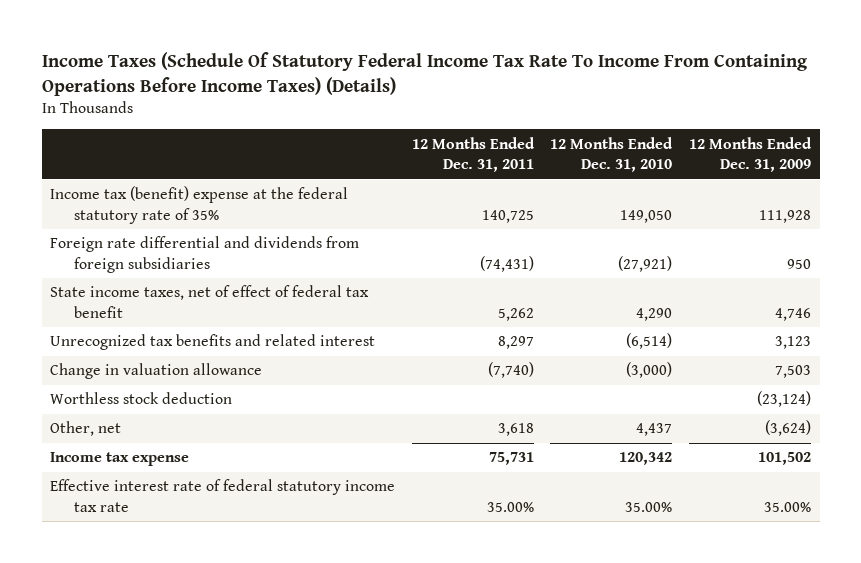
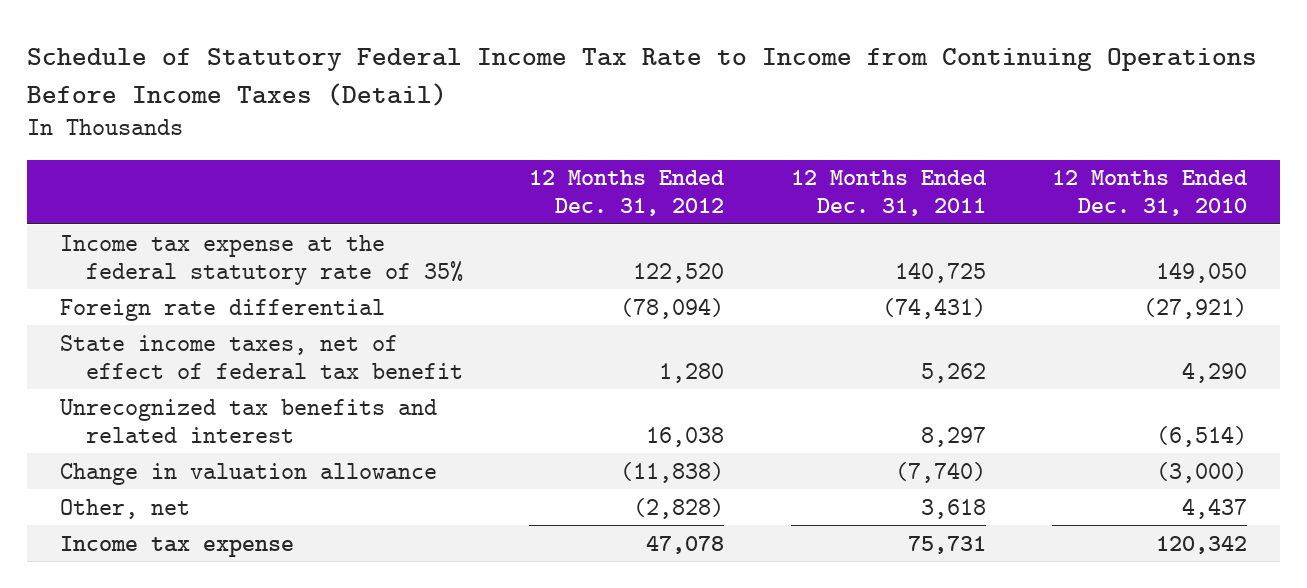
[41,51,808,96] Income Taxes (Schedule Of Statutory Federal Income Tax Rate To Income From Containing Operations Before Income Taxes) (Details) -> [27,47,1258,106] Schedule of Statutory Federal Income Tax Rate to Income from Continuing Operations Before Income Taxes (Detail)
[689,136,813,173] 12 Months Ended Dec. 31, 2009 -> none
none -> [529,170,726,217] 12 Months Ended Dec. 31, 2012
[49,186,348,224] Income tax (benefit) expense at the federal statutory rate of 35% -> [60,234,464,285] Income tax expense at the federal statutory rate of 35%
[49,236,359,273] Foreign rate differential and dividends from foreign subsidiaries -> [60,298,386,321] Foreign rate differential
[49,392,232,405] Worthless stock deduction -> none
[49,479,395,512] Effective interest rate of federal statutory income tax rate -> none

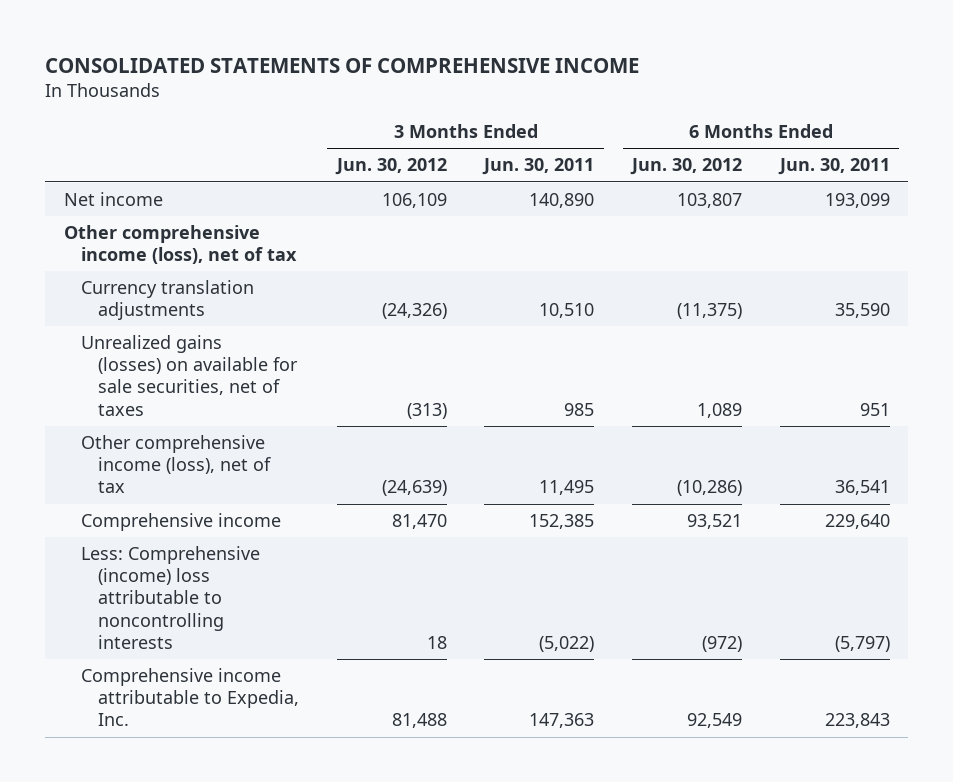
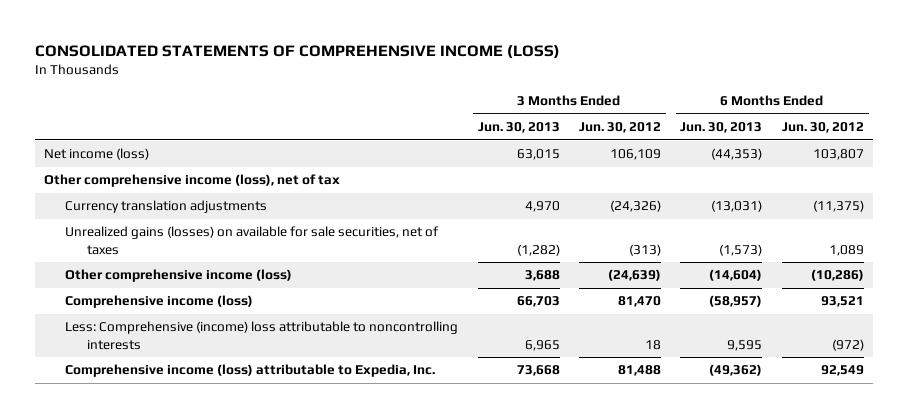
[44,57,639,73] CONSOLIDATED STATEMENTS OF COMPREHENSIVE INCOME -> [34,44,560,59] CONSOLIDATED STATEMENTS OF COMPREHENSIVE INCOME (LOSS)
[482,158,595,176] Jun. 30, 2011 -> none
[777,158,890,176] Jun. 30, 2011 -> none
none -> [477,122,560,134] Jun. 30, 2013
none -> [680,122,763,134] Jun. 30, 2013
[63,192,163,207] Net income -> [44,148,150,161] Net income (loss)
[80,435,272,494] Other comprehensive income (loss), net of tax -> [65,269,293,283] Other comprehensive income (loss)
[80,513,281,532] Comprehensive income -> [65,295,254,309] Comprehensive income (loss)
[80,668,300,727] Comprehensive income attributable to Expedia, Inc. -> [65,364,436,378] Comprehensive income (loss) attributable to Expedia, Inc.

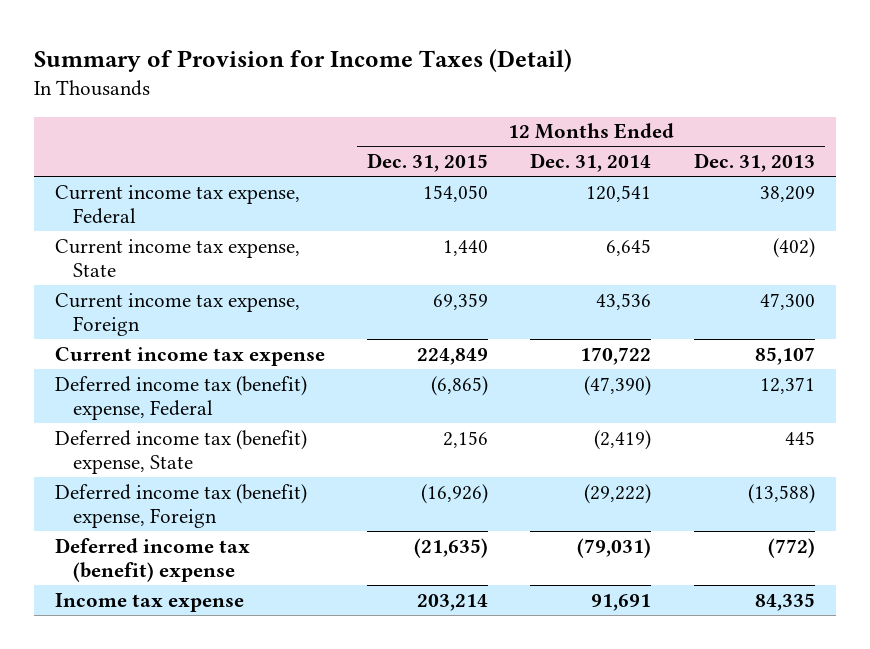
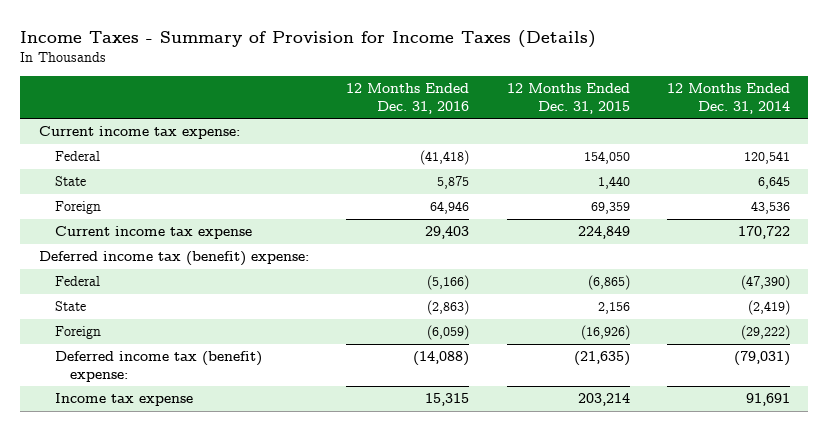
[33,48,572,72] Summary of Provision for Income Taxes (Detail) -> [20,29,597,48] Income Taxes - Summary of Provision for Income Taxes (Details)
[693,153,815,173] Dec. 31, 2013 -> none
none -> [346,83,470,114] 12 Months Ended Dec. 31, 2016
none -> [39,126,241,140] Current income tax expense:
[55,184,301,225] Current income tax expense, Federal -> [54,151,100,162] Federal
[55,238,301,278] Current income tax expense, State -> [54,176,86,187] State
[55,292,301,337] Current income tax expense, Foreign -> [54,201,101,215] Foreign
none -> [39,251,310,267] Deferred income tax (benefit) expense:
[55,375,308,421] Deferred income tax (benefit) expense, Federal -> [54,276,100,287] Federal
[55,429,308,475] Deferred income tax (benefit) expense, State -> [54,301,86,312] State
[55,483,308,529] Deferred income tax (benefit) expense, Foreign -> [54,326,101,340] Foreign
[55,537,251,583] Deferred income tax (benefit) expense -> [54,351,262,382] Deferred income tax (benefit) expense:

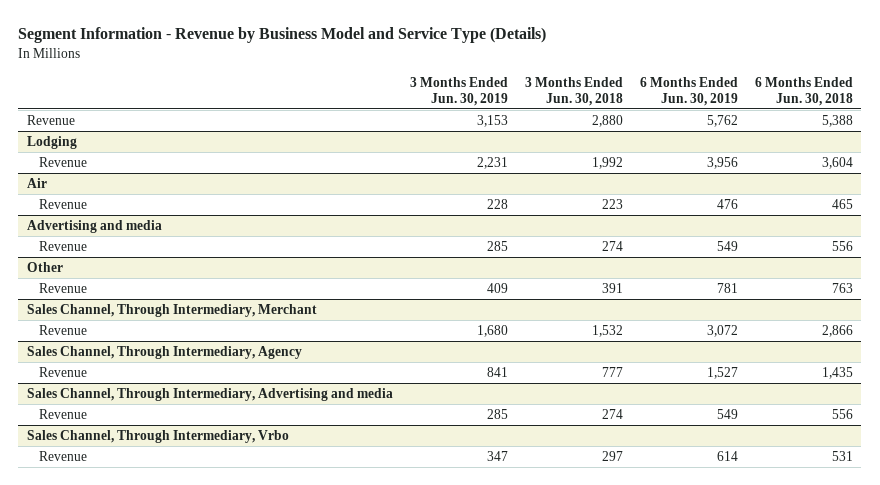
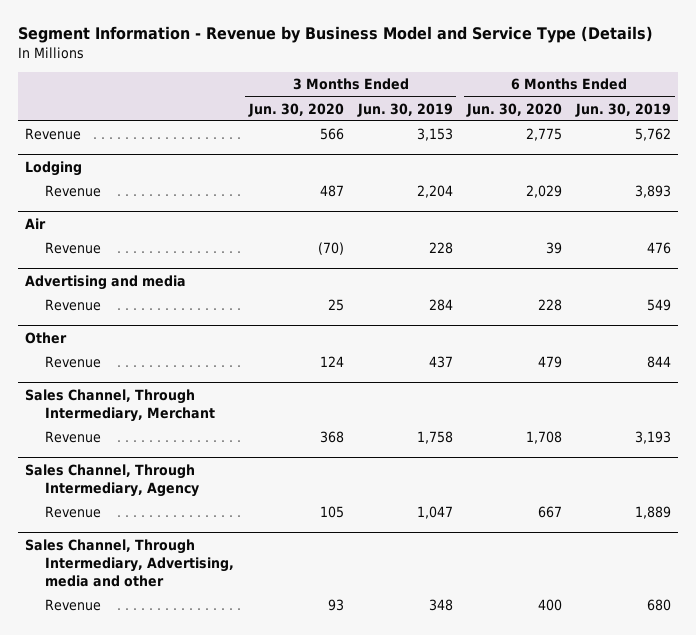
[524,76,623,106] 3 Months Ended Jun. 30, 2018 -> none
[754,76,853,106] 6 Months Ended Jun. 30, 2018 -> none
none -> [247,102,344,117] Jun. 30, 2020
none -> [466,102,563,117] Jun. 30, 2020
[476,156,508,169] 2,231 -> [416,185,453,199] 2,204
[706,156,738,169] 3,956 -> [635,185,672,199] 3,893
[486,240,508,251] 285 -> [428,299,453,312] 284
[486,282,508,293] 409 -> [428,356,453,369] 437
[716,282,738,293] 781 -> [647,356,672,369] 844
[476,324,508,337] 1,680 -> [416,431,453,445] 1,758
[706,324,738,337] 3,072 -> [635,431,672,445] 3,193
[26,429,289,443] Sales Channel, Through Intermediary, Vrbo -> none
[39,450,88,461] Revenue -> none
[486,366,508,377] 841 -> [416,506,453,520] 1,047
[706,366,738,379] 1,527 -> [635,506,672,520] 1,889
[26,387,393,401] Sales Channel, Through Intermediary, Advertising and media -> [24,539,235,588] Sales Channel, Through Intermediary, Advertising, media and other
[486,408,508,419] 285 -> [428,599,453,612] 348
[716,408,738,419] 549 -> [647,599,672,612] 680

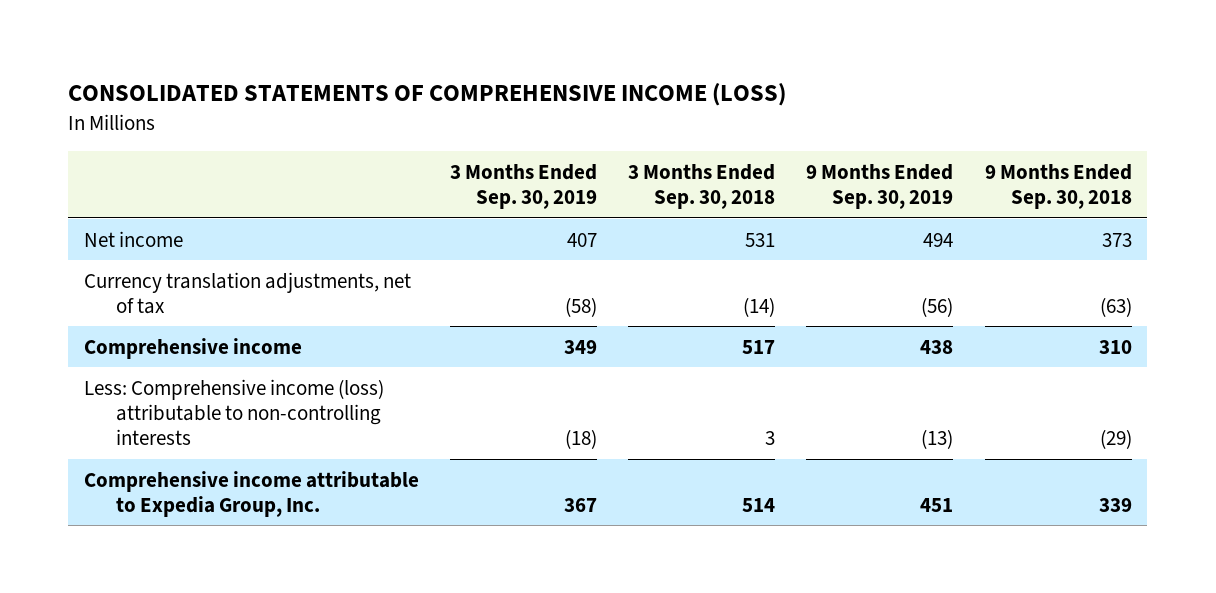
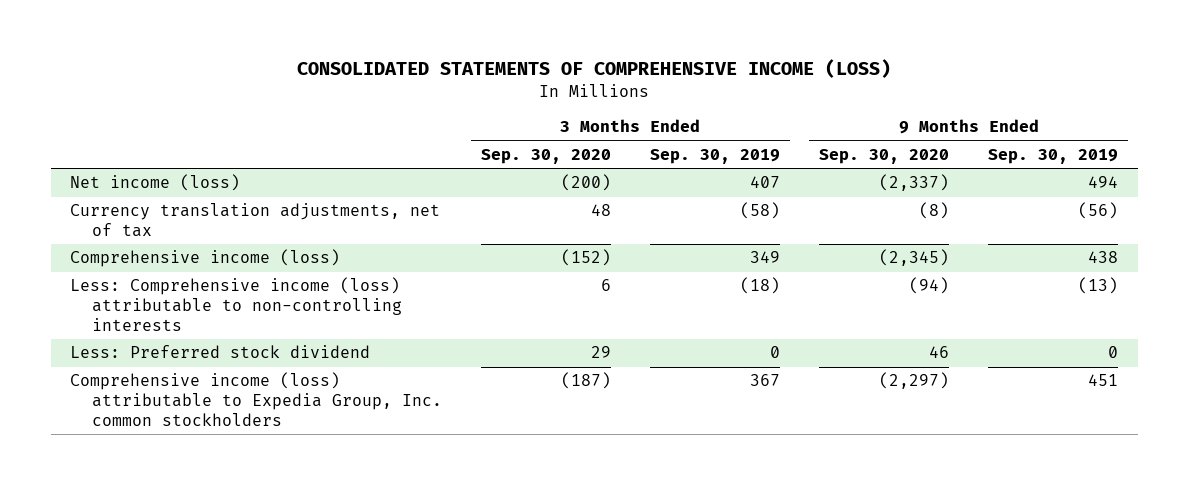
[628,163,776,210] 3 Months Ended Sep. 30, 2018 -> none
[984,163,1132,210] 9 Months Ended Sep. 30, 2018 -> none
none -> [480,148,611,164] Sep. 30, 2020
none -> [819,148,950,164] Sep. 30, 2020
[83,230,183,247] Net income -> [70,174,241,192] Net income (loss)
[83,337,302,359] Comprehensive income -> [70,249,341,268] Comprehensive income (loss)
none -> [70,345,371,359] Less: Preferred stock dividend
[83,470,419,517] Comprehensive income attributable to Expedia Group, Inc. -> [70,372,442,426] Comprehensive income (loss) attributable to Expedia Group, Inc. common stockholders

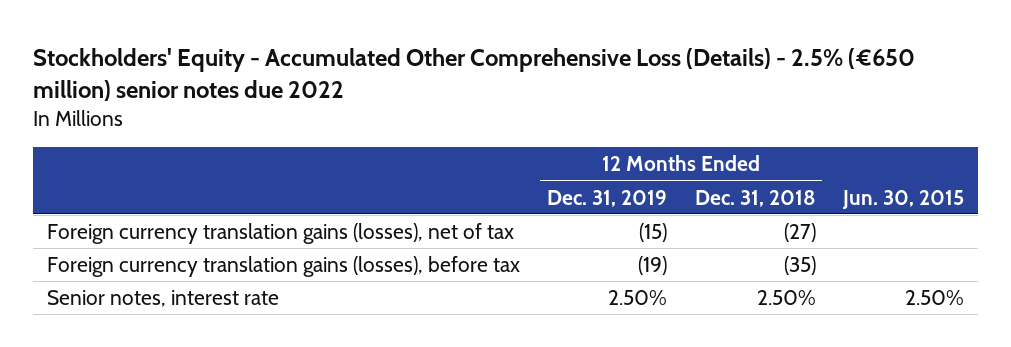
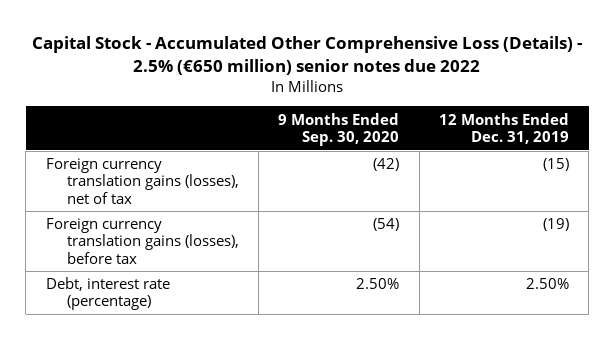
[33,47,916,102] Stockholders' Equity - Accumulated Other Comprehensive Loss (Details) - 2.5% (€650 million) senior notes due 2022 -> [32,35,583,75] Capital Stock - Accumulated Other Comprehensive Loss (Details) - 2.5% (€650 million) senior notes due 2022
[694,189,816,207] Dec. 31, 2018 -> none
[841,189,964,209] Jun. 30, 2015 -> none
none -> [278,112,400,146] 9 Months Ended Sep. 30, 2020
[46,289,279,307] Senior notes, interest rate -> [45,277,170,311] Debt, interest rate (percentage)

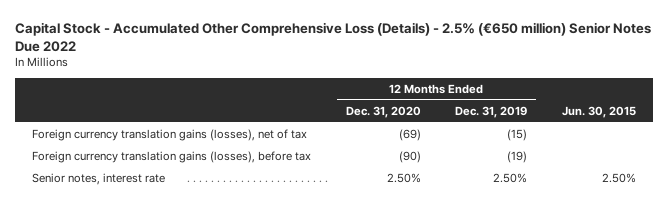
[32,35,583,75] Capital Stock - Accumulated Other Comprehensive Loss (Details) - 2.5% (€650 million) senior notes due 2022 -> [14,21,651,52] Capital Stock - Accumulated Other Comprehensive Loss (Details) - 2.5% (€650 million) Senior Notes Due 2022
[278,112,400,146] 9 Months Ended Sep. 30, 2020 -> none
none -> [345,105,421,118] Dec. 31, 2020
none -> [561,105,636,118] Jun. 30, 2015
[45,277,170,311] Debt, interest rate (percentage) -> [31,173,165,186] Senior notes, interest rate

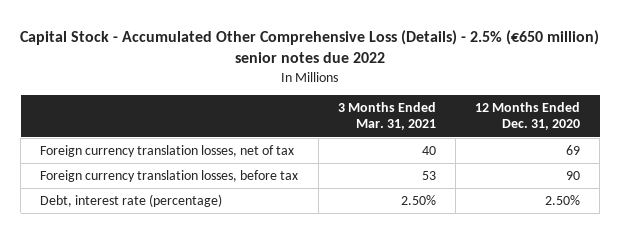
[14,21,651,52] Capital Stock - Accumulated Other Comprehensive Loss (Details) - 2.5% (€650 million) Senior Notes Due 2022 -> [20,29,600,64] Capital Stock - Accumulated Other Comprehensive Loss (Details) - 2.5% (€650 million) senior notes due 2022
[455,105,528,118] Dec. 31, 2019 -> none
[561,105,636,118] Jun. 30, 2015 -> none
none -> [337,102,436,131] 3 Months Ended Mar. 31, 2021
[31,129,307,142] Foreign currency translation gains (losses), net of tax -> [40,145,295,158] Foreign currency translation losses, net of tax
[398,129,421,142] (69) -> [566,145,581,156] 69
[31,151,311,164] Foreign currency translation gains (losses), before tax -> [40,170,299,183] Foreign currency translation losses, before tax
[398,151,421,164] (90) -> [566,171,581,181] 90
[31,173,165,186] Senior notes, interest rate -> [40,194,223,208] Debt, interest rate (percentage)

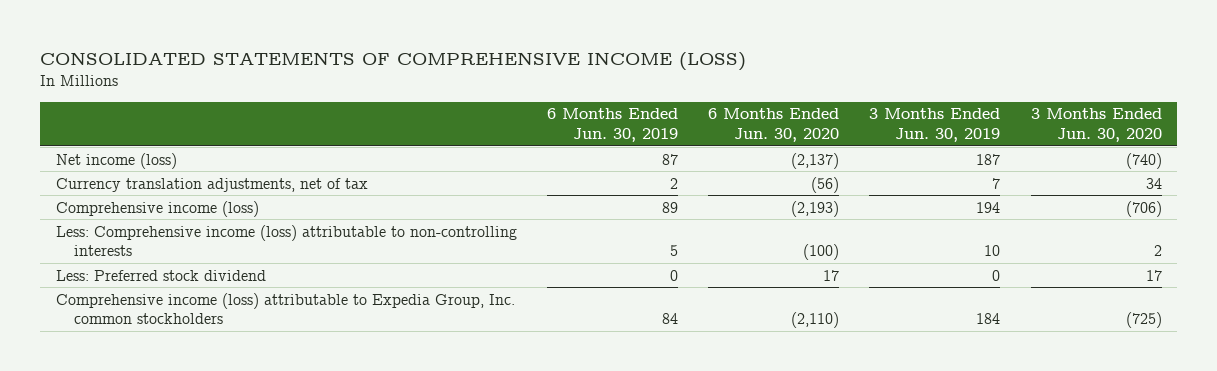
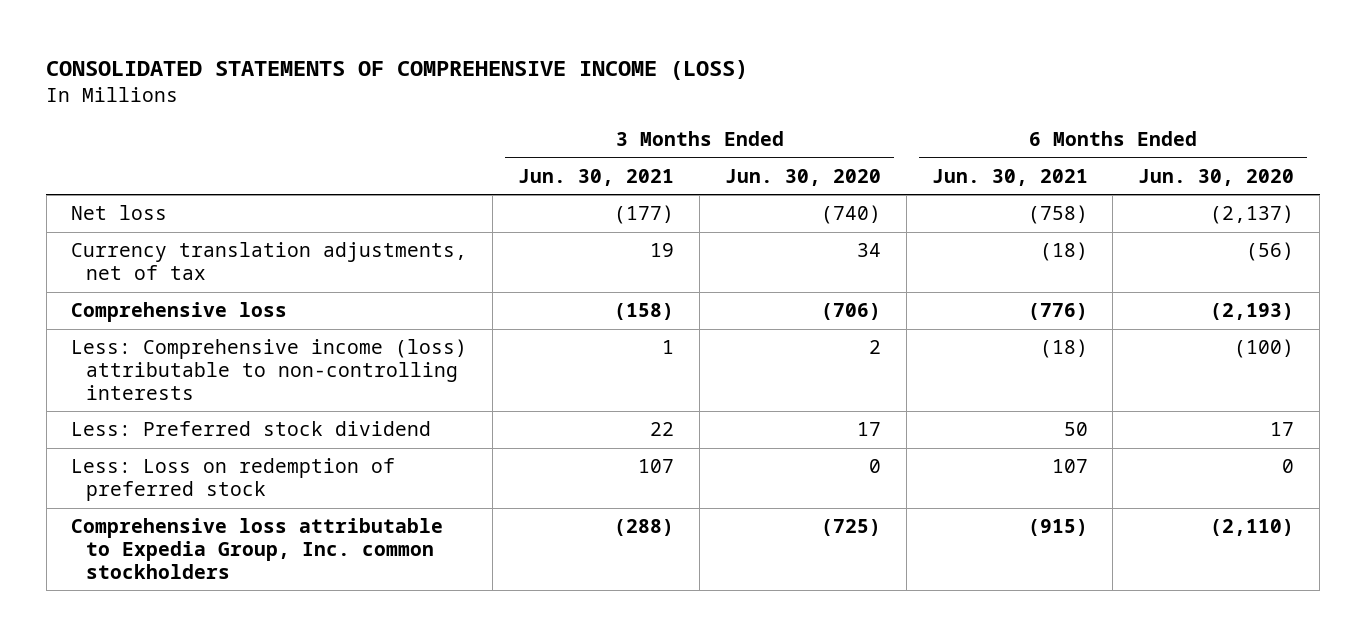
[546,108,678,142] 6 Months Ended Jun. 30, 2019 -> none
[869,108,1001,142] 3 Months Ended Jun. 30, 2019 -> none
none -> [518,169,675,187] Jun. 30, 2021
none -> [931,169,1088,187] Jun. 30, 2021
[55,152,177,169] Net income (loss) -> [71,205,168,221] Net loss
[55,200,259,217] Comprehensive income (loss) -> [71,302,288,323] Comprehensive loss
none -> [71,458,396,502] Less: Loss on redemption of preferred stock
[55,292,515,325] Comprehensive income (loss) attributable to Expedia Group, Inc. common stockholders -> [71,518,444,580] Comprehensive loss attributable to Expedia Group, Inc. common stockholders

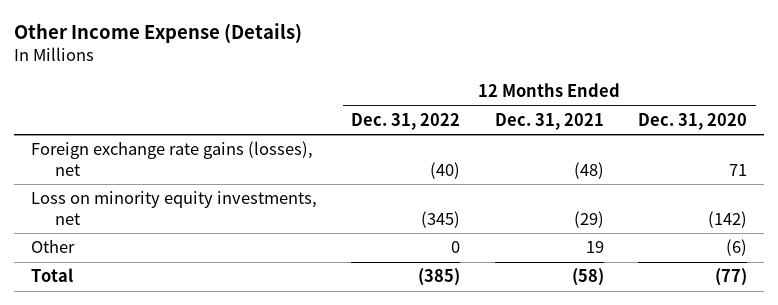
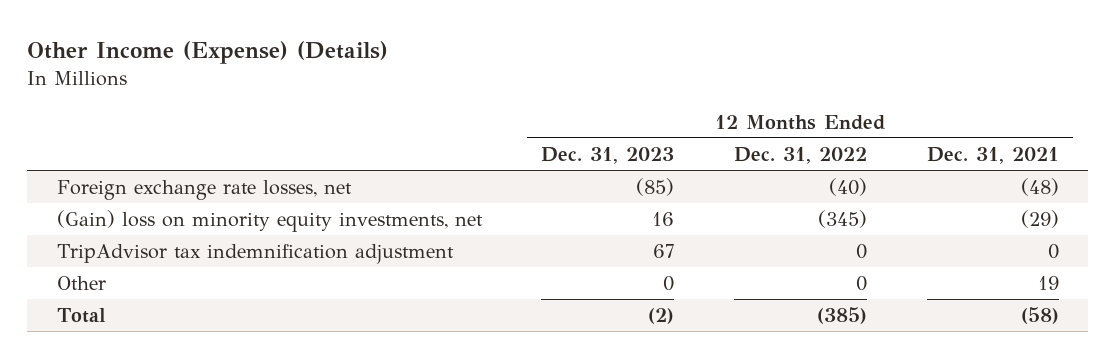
[13,22,302,43] Other Income Expense (Details) -> [27,41,389,65] Other Income (Expense) (Details)
[638,112,748,130] Dec. 31, 2020 -> none
none -> [541,147,675,165] Dec. 31, 2023
[30,141,313,176] Foreign exchange rate gains (losses), net -> [56,180,352,201] Foreign exchange rate losses, net
[30,191,317,225] Loss on minority equity investments, net -> [56,210,483,233] (Gain) loss on minority equity investments, net
none -> [56,244,454,265] TripAdvisor tax indemnification adjustment

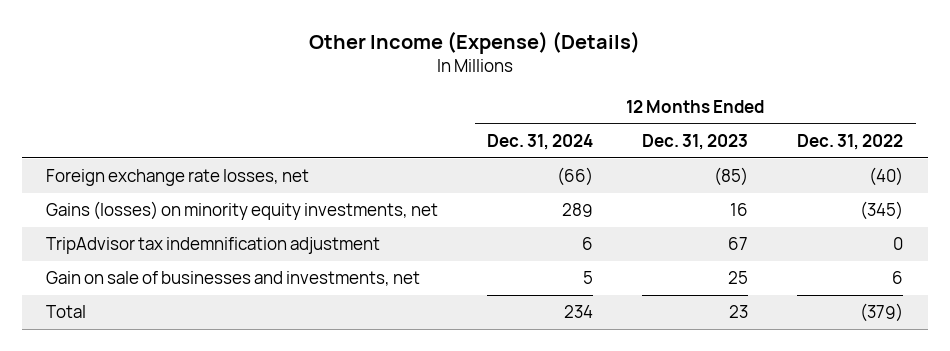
[926,147,1059,165] Dec. 31, 2021 -> none
none -> [487,133,594,150] Dec. 31, 2024
[56,210,483,233] (Gain) loss on minority equity investments, net -> [46,201,439,221] Gains (losses) on minority equity investments, net
[56,276,106,291] Other -> none
none -> [46,271,421,287] Gain on sale of businesses and investments, net
[648,308,675,325] (2) -> [729,305,749,319] 23
[816,307,867,325] (385) -> [860,303,904,323] (379)

